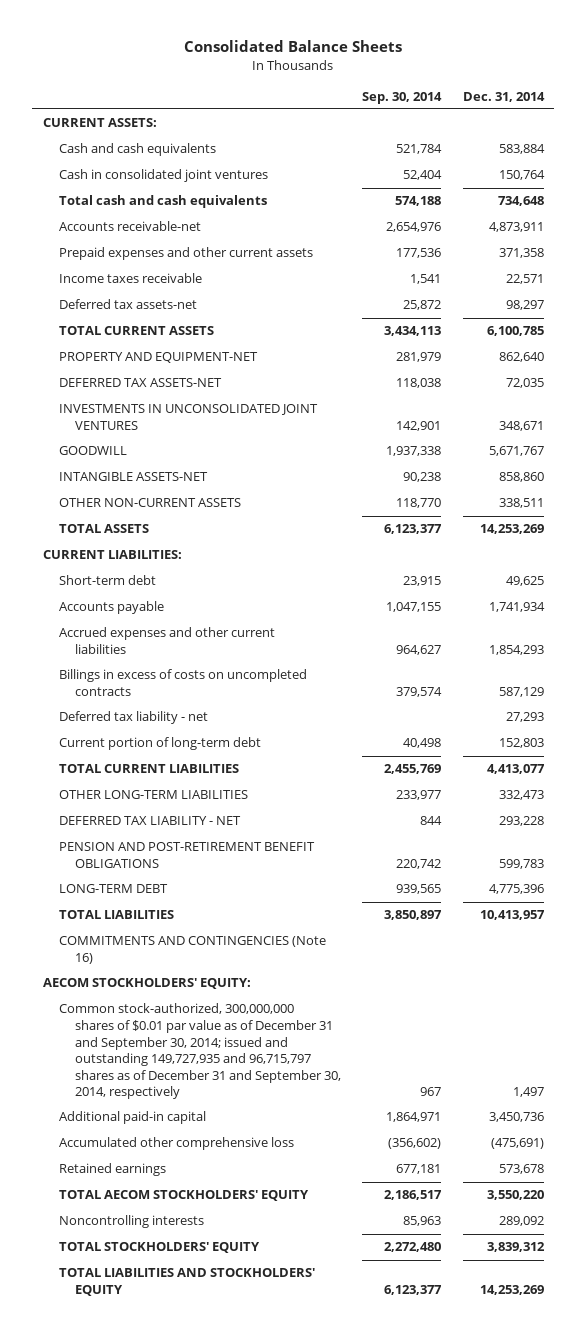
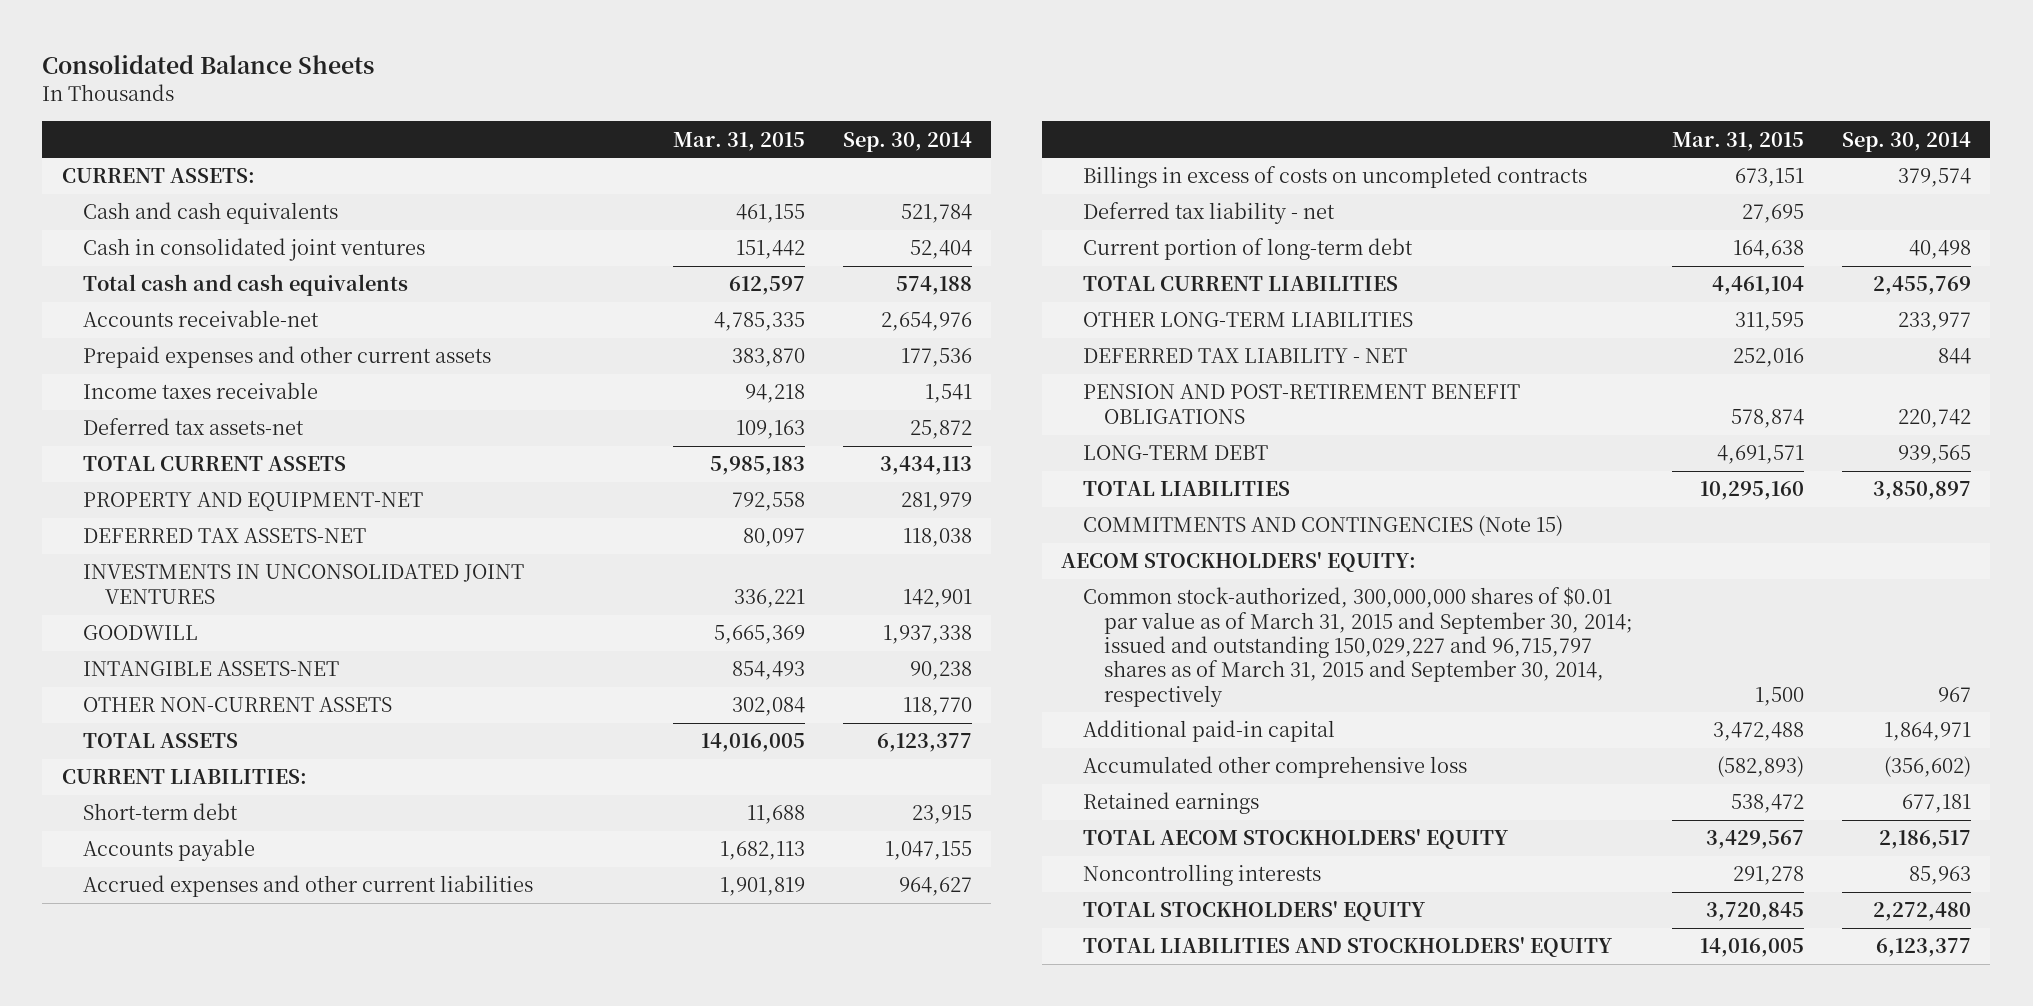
[462,91,545,102] Dec. 31, 2014 -> none
none -> [672,131,805,151] Mar. 31, 2015
[58,936,326,965] COMMITMENTS AND CONTINGENCIES (Note 16) -> [1082,515,1563,537] COMMITMENTS AND CONTINGENCIES (Note 15)
[58,1003,341,1100] Common stock-authorized, 300,000,000 shares of $0.01 par value as of December 31 and September 30, 2014; issued and outstanding 149,727,935 and 96,715,797 shares as of December 31 and September 30, 2014, respectively -> [1082,587,1634,707] Common stock-authorized, 300,000,000 shares of $0.01 par value as of March 31, 2015 and September 30, 2014; issued and outstanding 150,029,227 and 96,715,797 shares as of March 31, 2015 and September 30, 2014, respectively

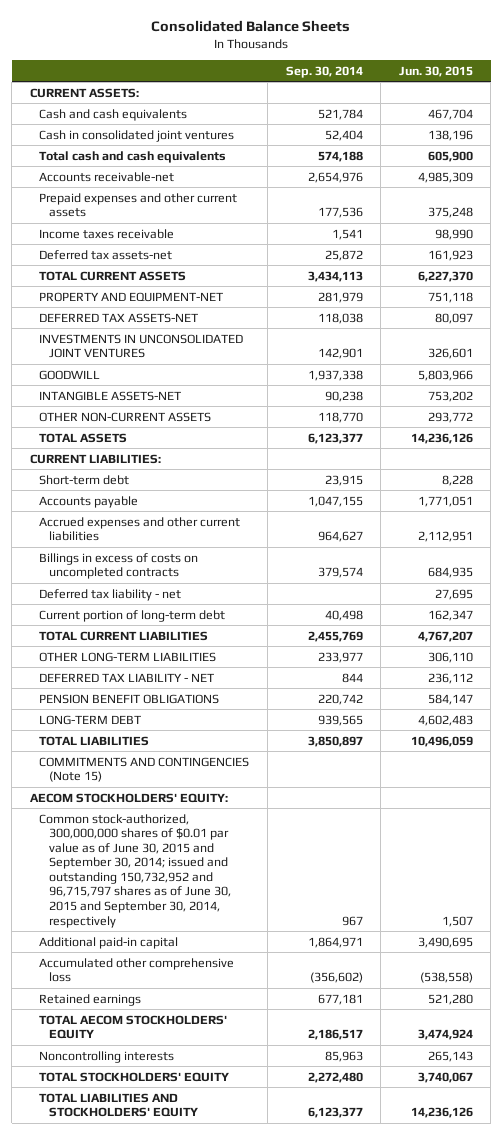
[672,131,805,151] Mar. 31, 2015 -> none
none -> [398,65,473,77] Jun. 30, 2015
[1082,384,1520,424] PENSION AND POST-RETIREMENT BENEFIT OBLIGATIONS -> [39,693,220,704] PENSION BENEFIT OBLIGATIONS
[1082,587,1634,707] Common stock-authorized, 300,000,000 shares of $0.01 par value as of March 31, 2015 and September 30, 2014; issued and outstanding 150,029,227 and 96,715,797 shares as of March 31, 2015 and September 30, 2014, respectively -> [39,813,232,928] Common stock-authorized, 300,000,000 shares of $0.01 par value as of June 30, 2015 and September 30, 2014; issued and outstanding 150,732,952 and 96,715,797 shares as of June 30, 2015 and September 30, 2014, respectively

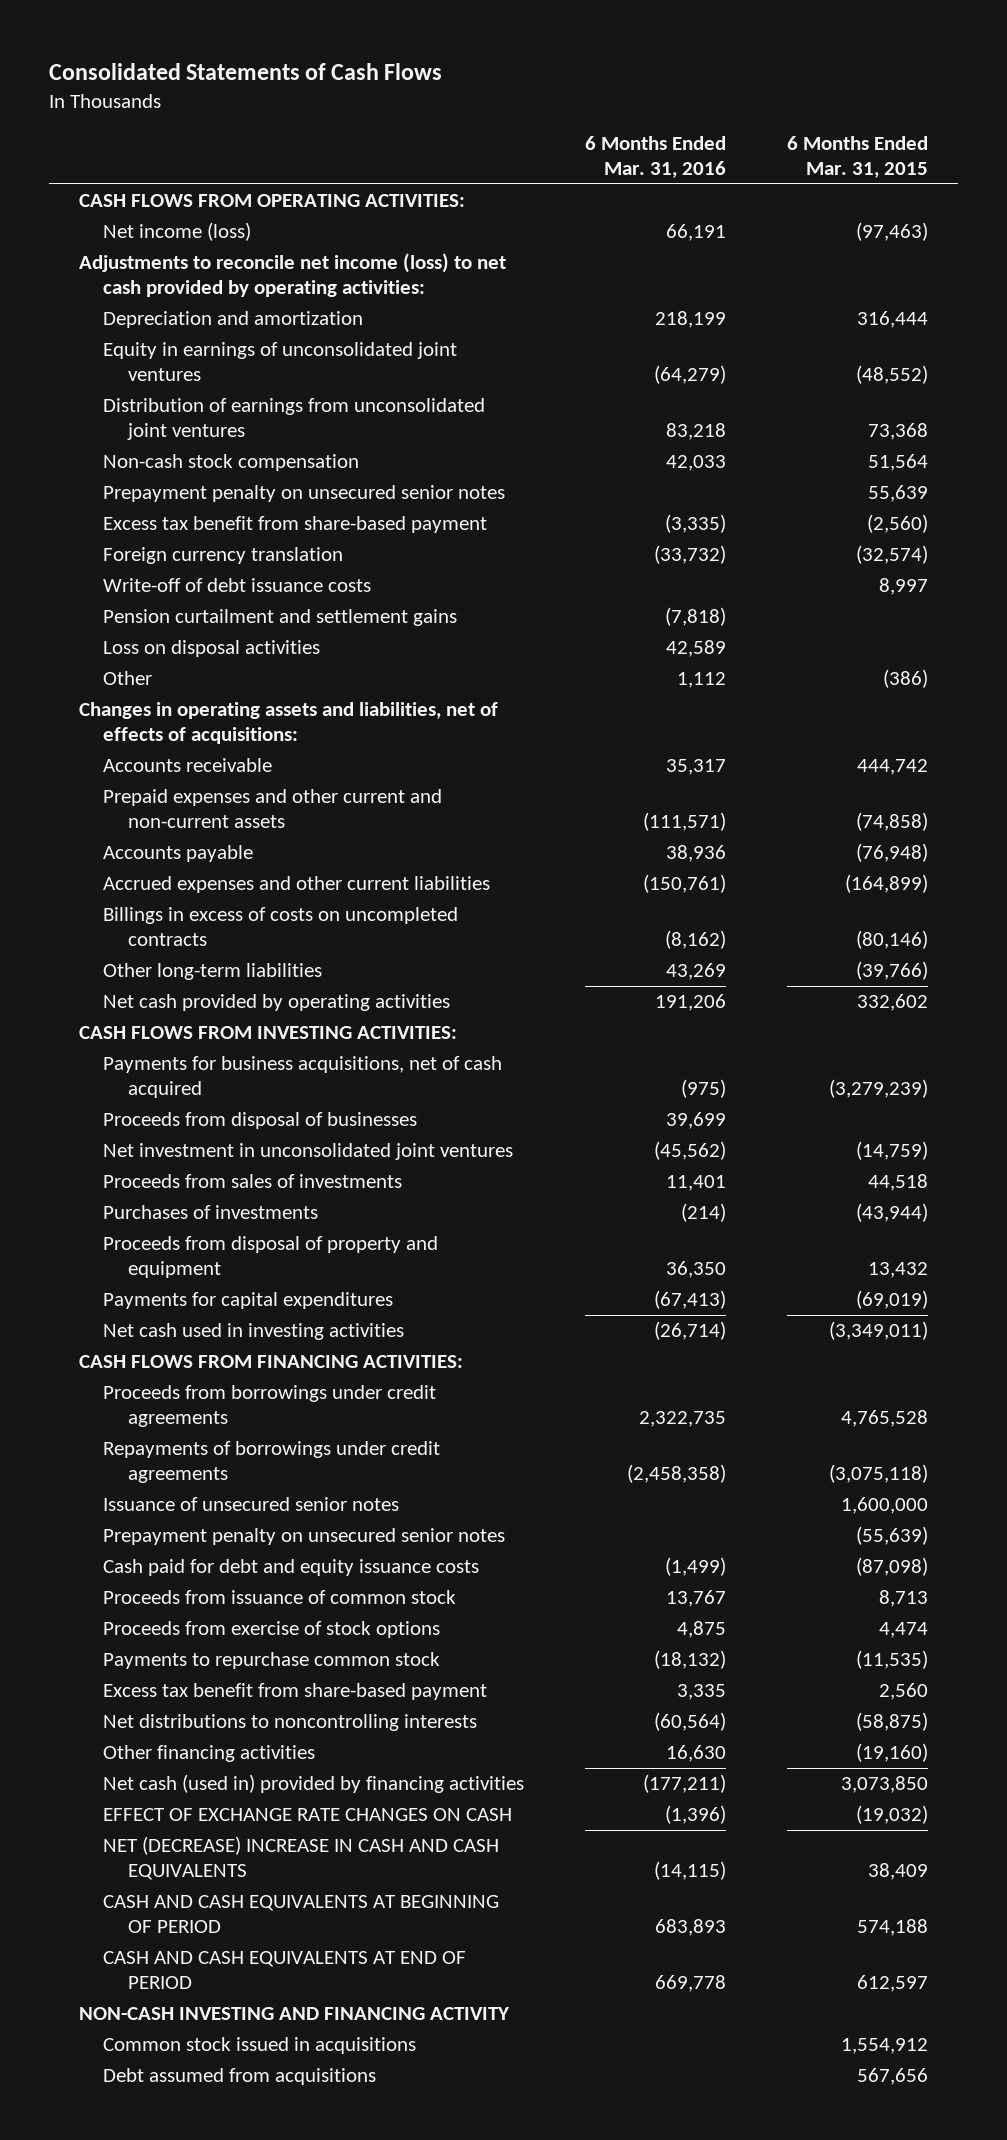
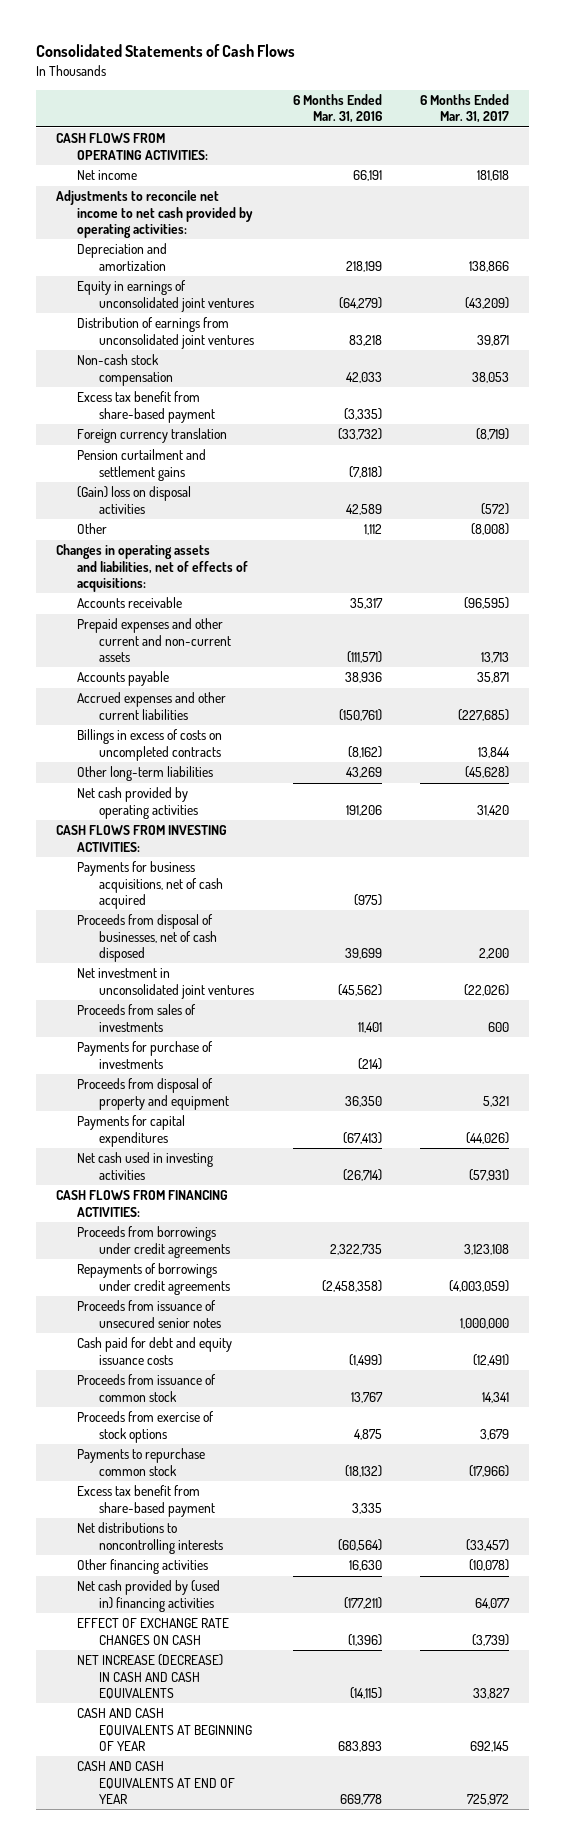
[786,136,928,178] 6 Months Ended Mar. 31, 2015 -> none
none -> [420,93,510,124] 6 Months Ended Mar. 31, 2017
[103,222,252,242] Net income (loss) -> [77,170,138,181] Net income
[78,253,506,297] Adjustments to reconcile net income (loss) to net cash provided by operating activities: -> [55,190,254,238] Adjustments to reconcile net income to net cash provided by operating activities:
[103,485,506,503] Prepayment penalty on unsecured senior notes -> none
[103,578,372,593] Write-off of debt issuance costs -> none
[103,640,321,658] Loss on disposal activities -> [77,486,192,514] (Gain) loss on disposal activities
[103,1112,418,1130] Proceeds from disposal of businesses -> [77,914,217,962] Proceeds from disposal of businesses, net of cash disposed
[103,1205,319,1220] Purchases of investments -> [77,1041,214,1069] Payments for purchase of investments
[103,1528,506,1546] Prepayment penalty on unsecured senior notes -> none
[103,1497,400,1512] Issuance of unsecured senior notes -> [77,1300,221,1328] Proceeds from issuance of unsecured senior notes
[103,1774,525,1794] Net cash (used in) provided by financing activities -> [77,1580,221,1612] Net cash provided by (used in) financing activities
[78,2007,510,2021] NON-CASH INVESTING AND FINANCING ACTIVITY -> none
[103,2037,417,2055] Common stock issued in acquisitions -> none
[103,2068,377,2086] Debt assumed from acquisitions -> none
[103,1836,500,1880] NET (DECREASE) INCREASE IN CASH AND CASH EQUIVALENTS -> [77,1654,224,1699] NET INCREASE (DECREASE) IN CASH AND CASH EQUIVALENTS
[103,1895,500,1933] CASH AND CASH EQUIVALENTS AT BEGINNING OF PERIOD -> [77,1708,252,1751] CASH AND CASH EQUIVALENTS AT BEGINNING OF YEAR
[103,1951,467,1989] CASH AND CASH EQUIVALENTS AT END OF PERIOD -> [77,1761,235,1804] CASH AND CASH EQUIVALENTS AT END OF YEAR

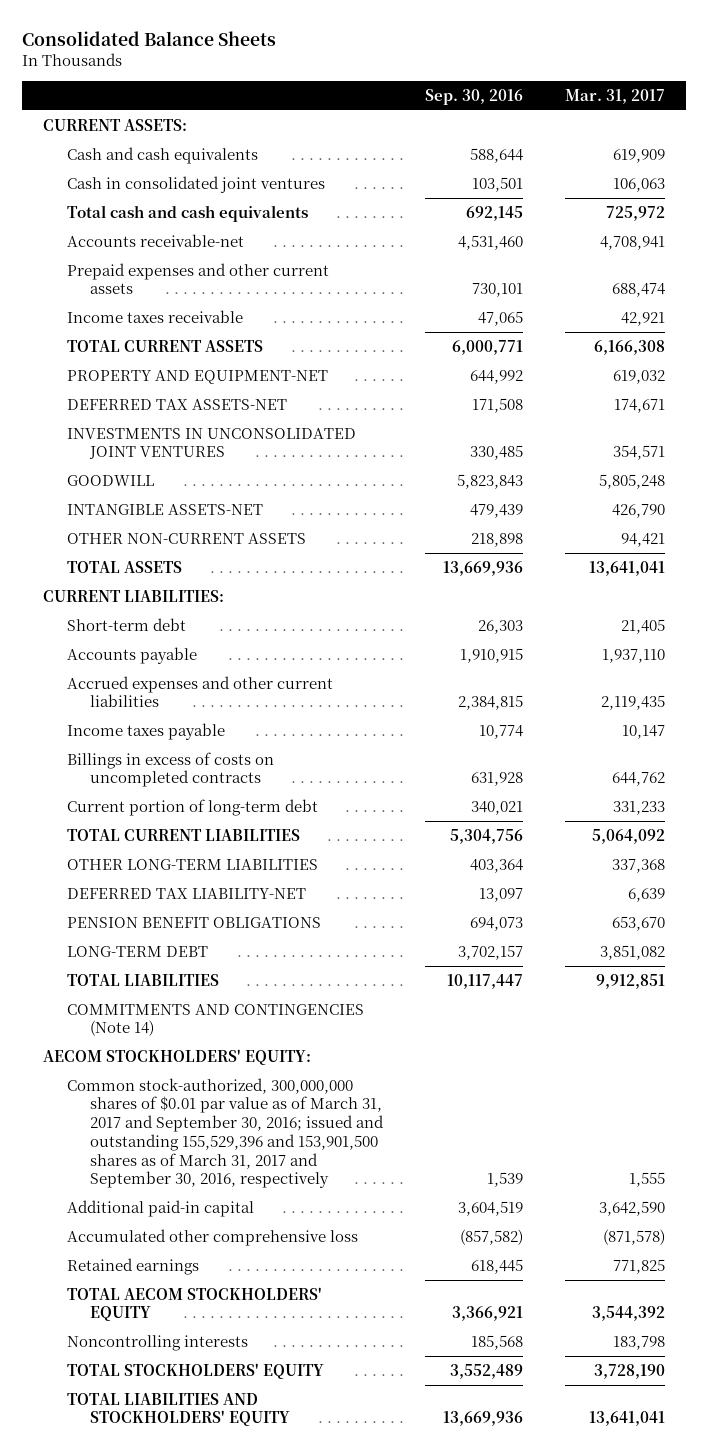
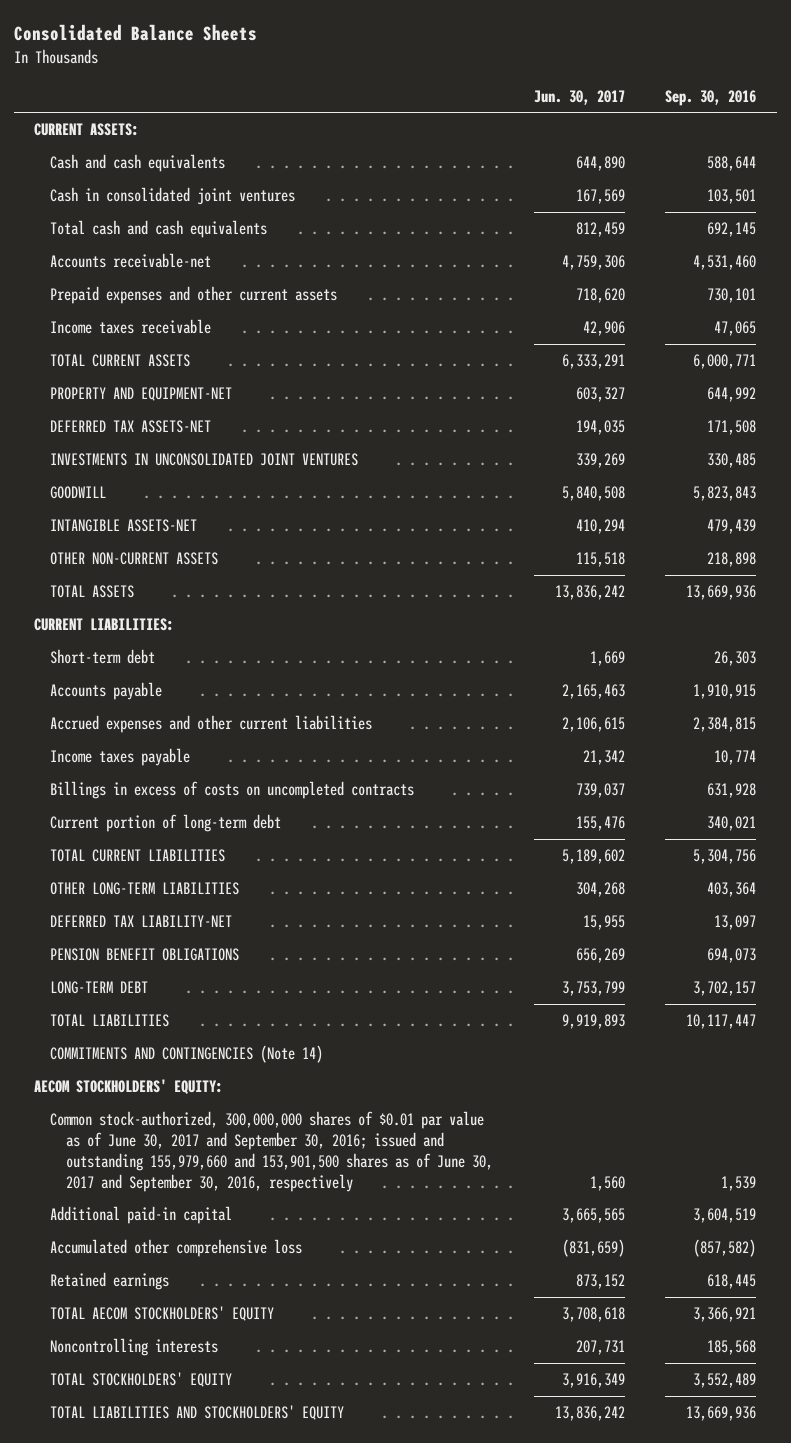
[565,88,666,104] Mar. 31, 2017 -> none
none -> [533,89,625,105] Jun. 30, 2017
[66,1077,384,1189] Common stock-authorized, 300,000,000 shares of $0.01 par value as of March 31, 2017 and September 30, 2016; issued and outstanding 155,529,396 and 153,901,500 shares as of March 31, 2017 and September 30, 2016, respectively -> [50,1111,494,1192] Common stock-authorized, 300,000,000 shares of $0.01 par value as of June 30, 2017 and September 30, 2016; issued and outstanding 155,979,660 and 153,901,500 shares as of June 30, 2017 and September 30, 2016, respectively

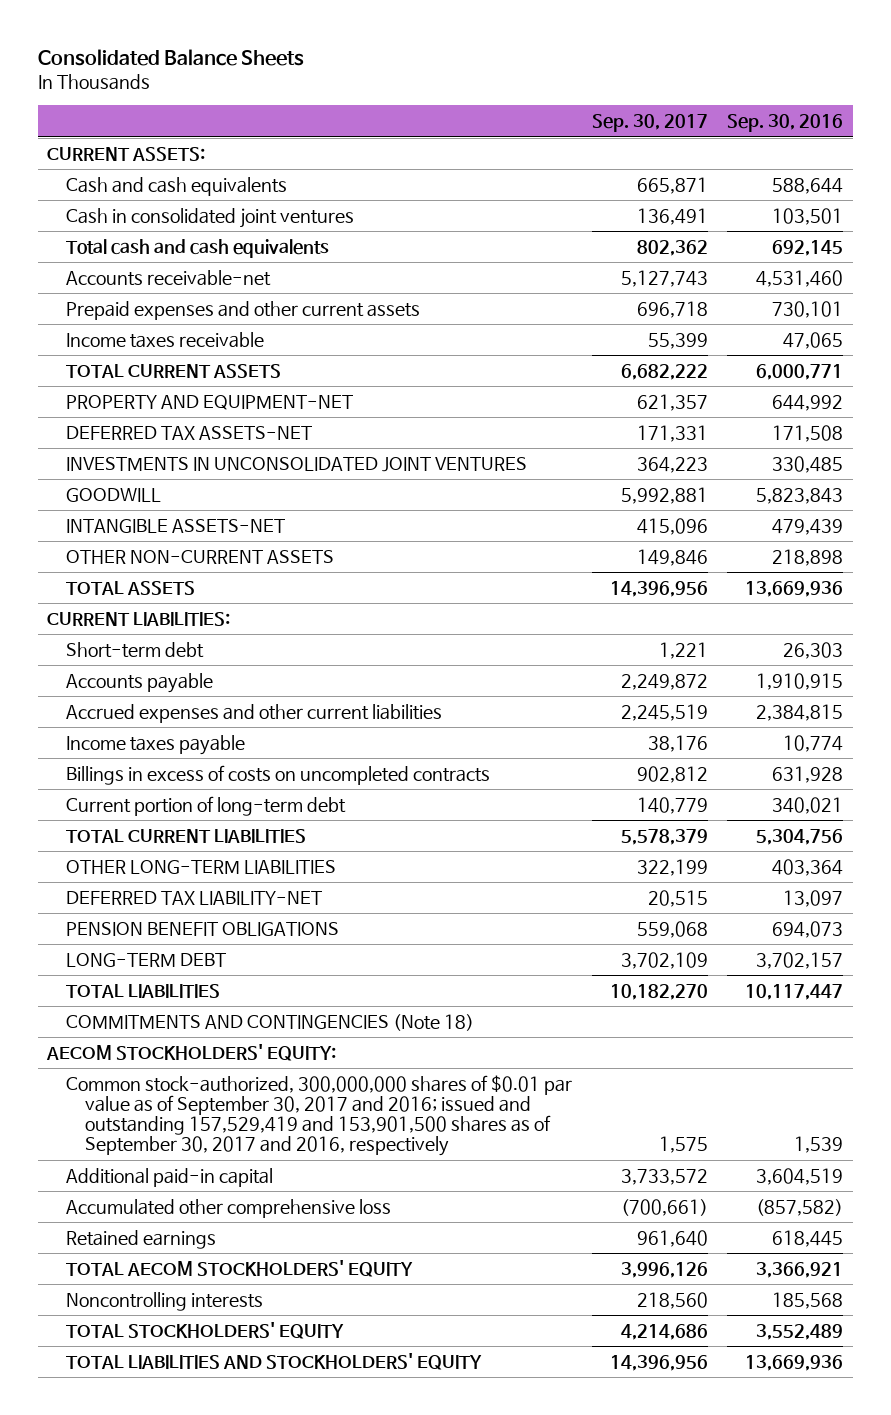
[533,89,625,105] Jun. 30, 2017 -> none
none -> [591,114,708,133] Sep. 30, 2017
[50,1045,324,1064] COMMITMENTS AND CONTINGENCIES (Note 14) -> [66,1013,475,1031] COMMITMENTS AND CONTINGENCIES (Note 18)
[50,1111,494,1192] Common stock-authorized, 300,000,000 shares of $0.01 par value as of June 30, 2017 and September 30, 2016; issued and outstanding 155,979,660 and 153,901,500 shares as of June 30, 2017 and September 30, 2016, respectively -> [66,1074,573,1157] Common stock-authorized, 300,000,000 shares of $0.01 par value as of September 30, 2017 and 2016; issued and outstanding 157,529,419 and 153,901,500 shares as of September 30, 2017 and 2016, respectively

